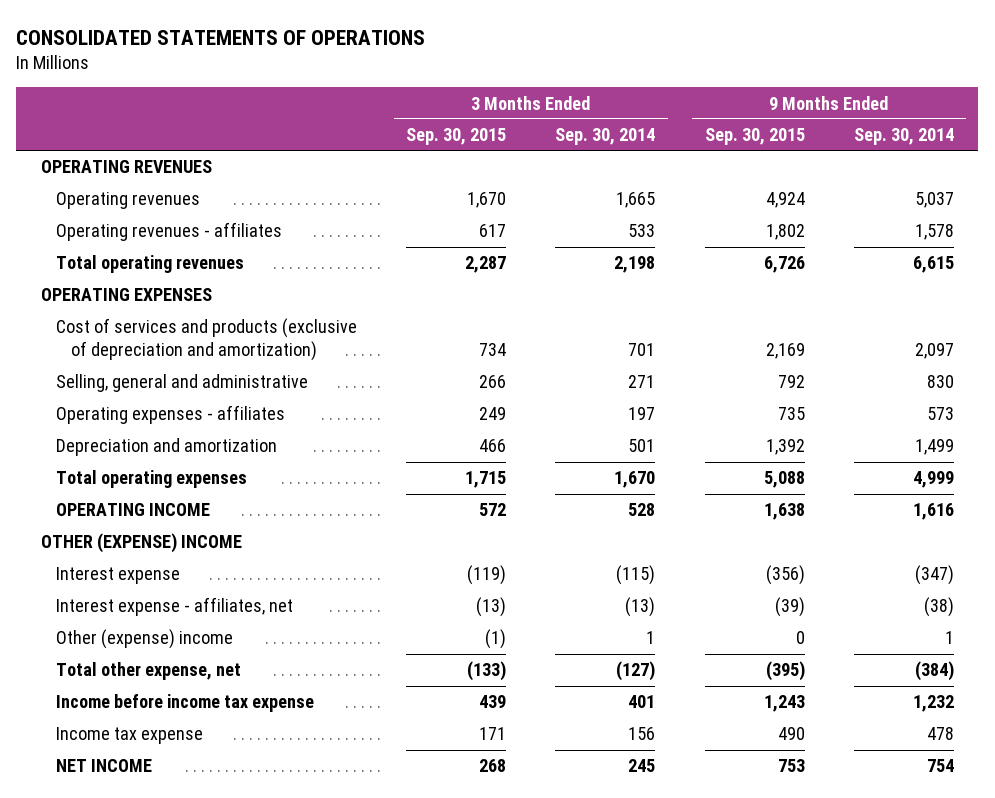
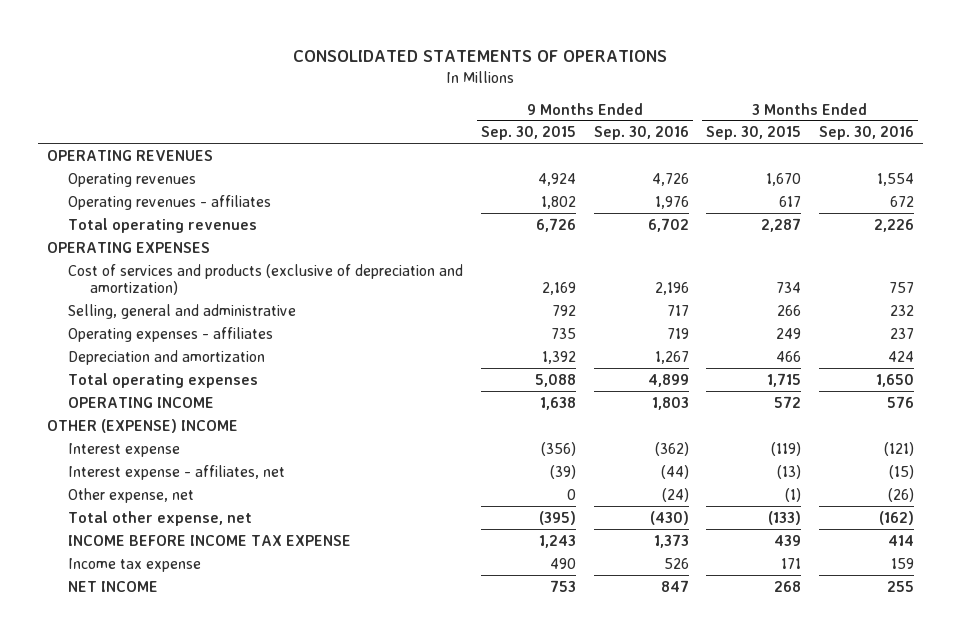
[555,128,656,146] Sep. 30, 2014 -> none
[853,128,954,146] Sep. 30, 2014 -> none
none -> [593,126,689,141] Sep. 30, 2016
none -> [818,126,914,141] Sep. 30, 2016
[55,629,233,650] Other (expense) income -> [68,487,195,503] Other expense, net
[55,694,314,713] Income before income tax expense -> [68,534,352,546] INCOME BEFORE INCOME TAX EXPENSE

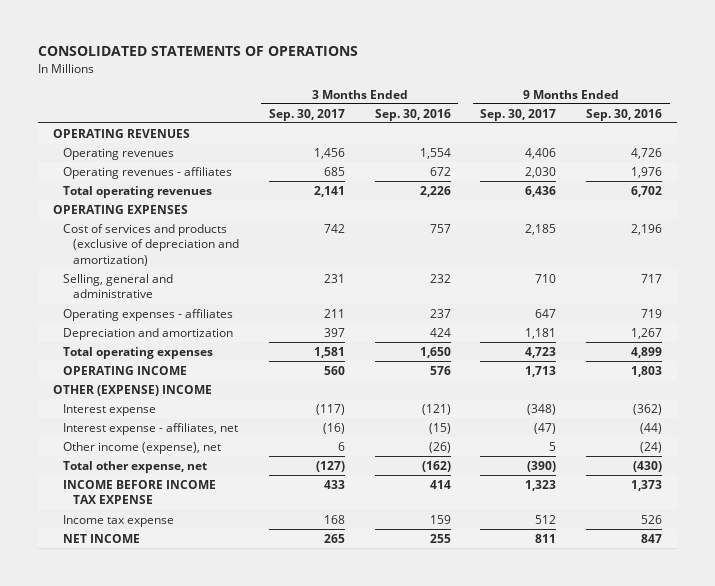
[481,126,577,141] Sep. 30, 2015 -> none
[706,126,802,141] Sep. 30, 2015 -> none
none -> [268,108,345,121] Sep. 30, 2017
none -> [480,108,557,121] Sep. 30, 2017
[68,487,195,503] Other expense, net -> [62,441,221,454] Other income (expense), net

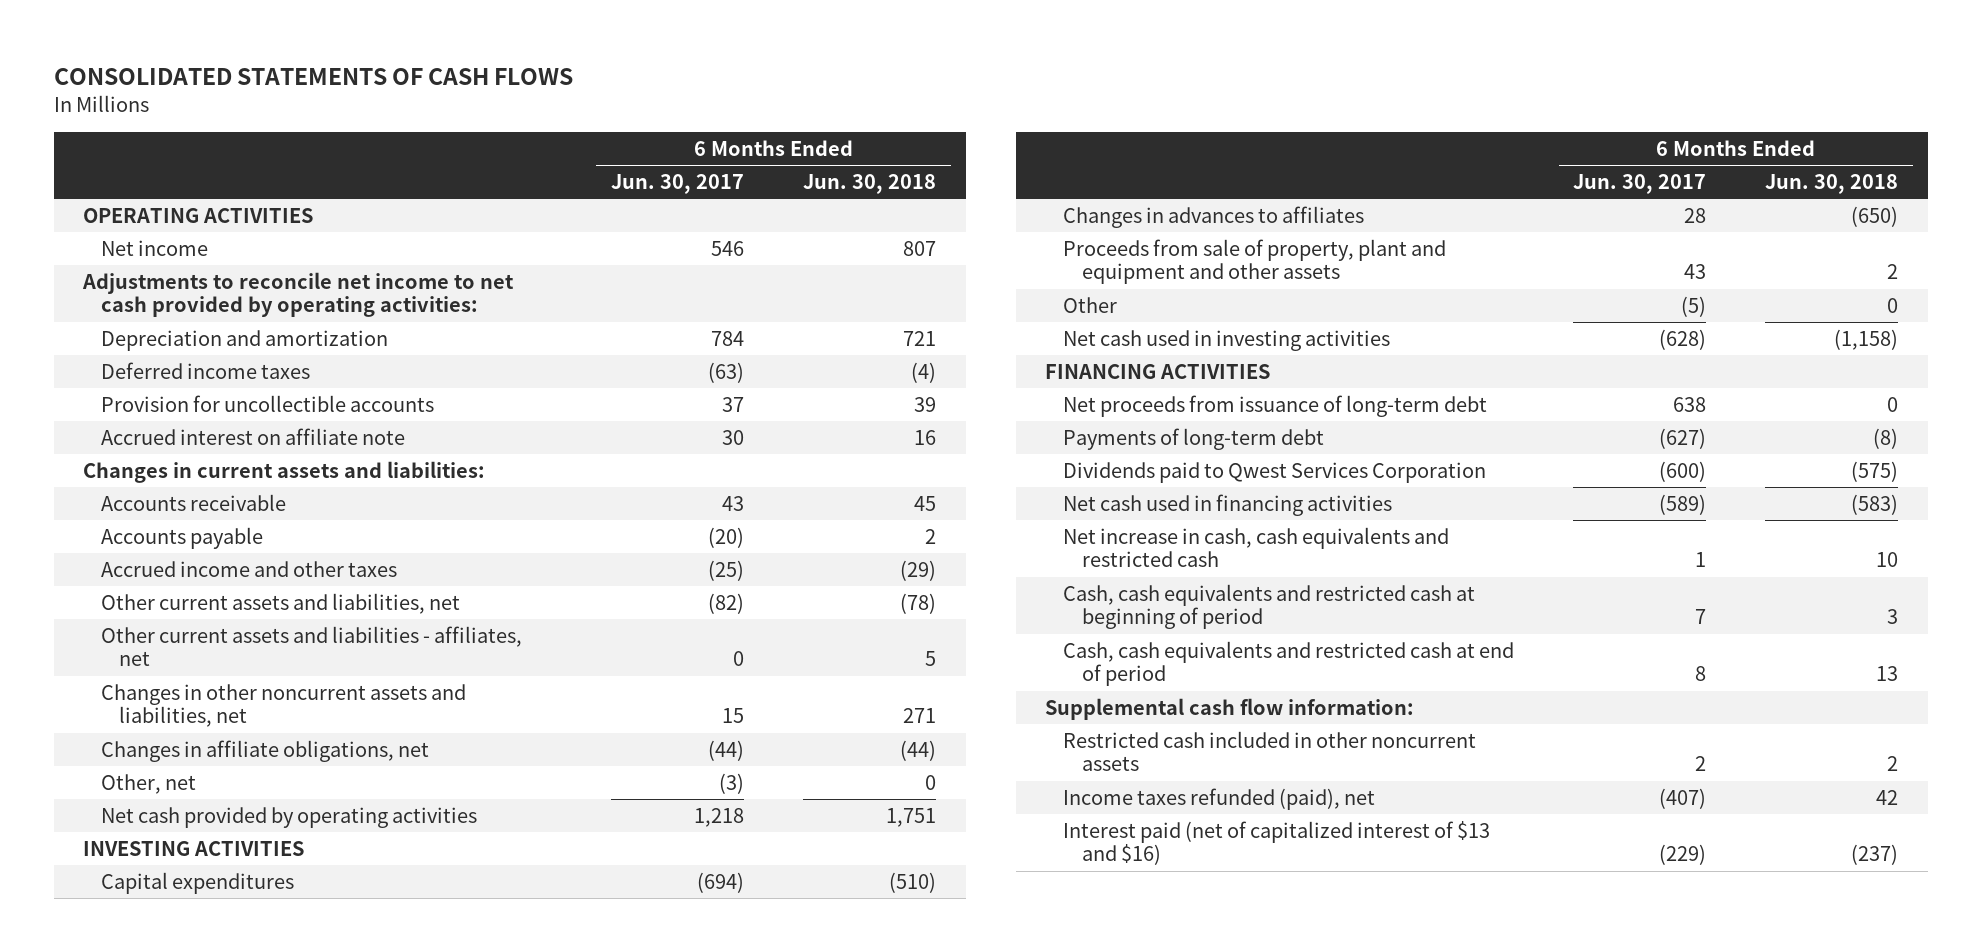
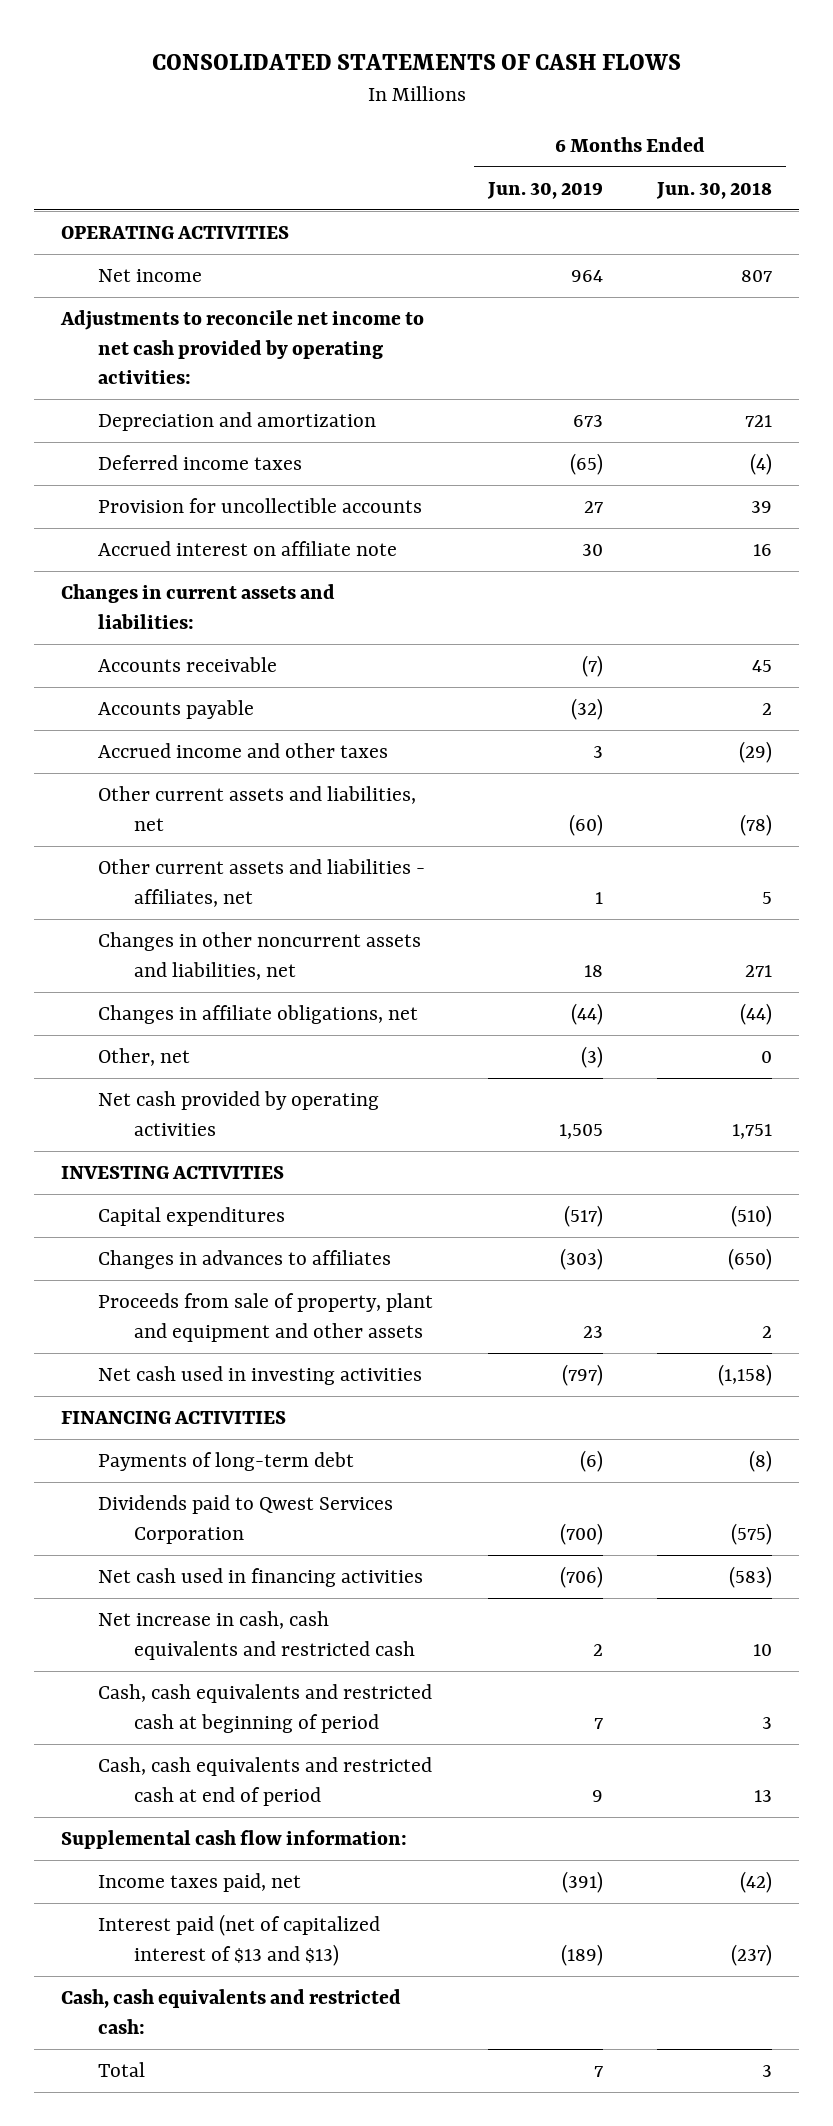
[611,174,745,195] Jun. 30, 2017 -> none
none -> [486,181,603,199] Jun. 30, 2019
[1063,296,1118,313] Other -> none
[1063,394,1488,417] Net proceeds from issuance of long-term debt -> none
[1063,730,1477,772] Restricted cash included in other noncurrent assets -> none
[1063,787,1376,810] Income taxes refunded (paid), net -> [97,1873,301,1893] Income taxes paid, net
[1876,789,1899,805] 42 -> [740,1871,773,1894] (42)
[1063,820,1491,866] Interest paid (net of capitalized interest of $13 and $16) -> [97,1914,380,1966] Interest paid (net of capitalized interest of $13 and $13)
none -> [61,1989,402,2034] Cash, cash equivalents and restricted cash:
none -> [97,2062,145,2078] Total

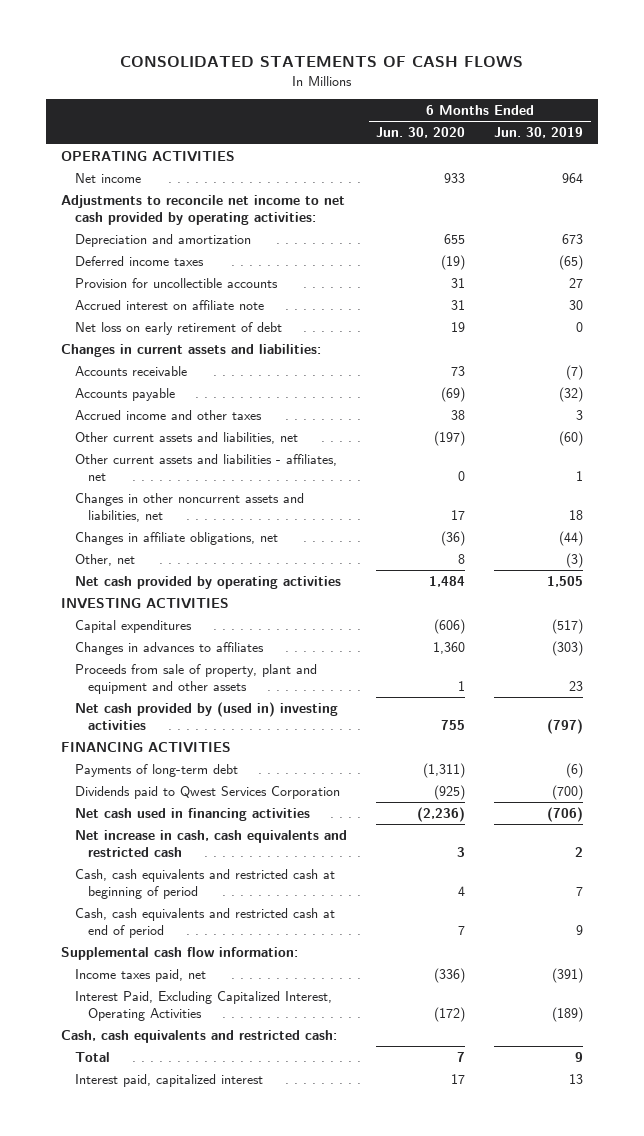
[656,181,773,199] Jun. 30, 2018 -> none
none -> [375,127,465,139] Jun. 30, 2020
none -> [74,321,282,335] Net loss on early retirement of debt
[97,1366,422,1386] Net cash used in investing activities -> [74,701,338,730] Net cash provided by (used in) investing activities
[97,1914,380,1966] Interest paid (net of capitalized interest of $13 and $13) -> [74,990,332,1021] Interest Paid, Excluding Capitalized Interest, Operating Activities
[593,2066,603,2078] 7 -> [575,1051,584,1062] 9
none -> [74,1073,263,1087] Interest paid, capitalized interest

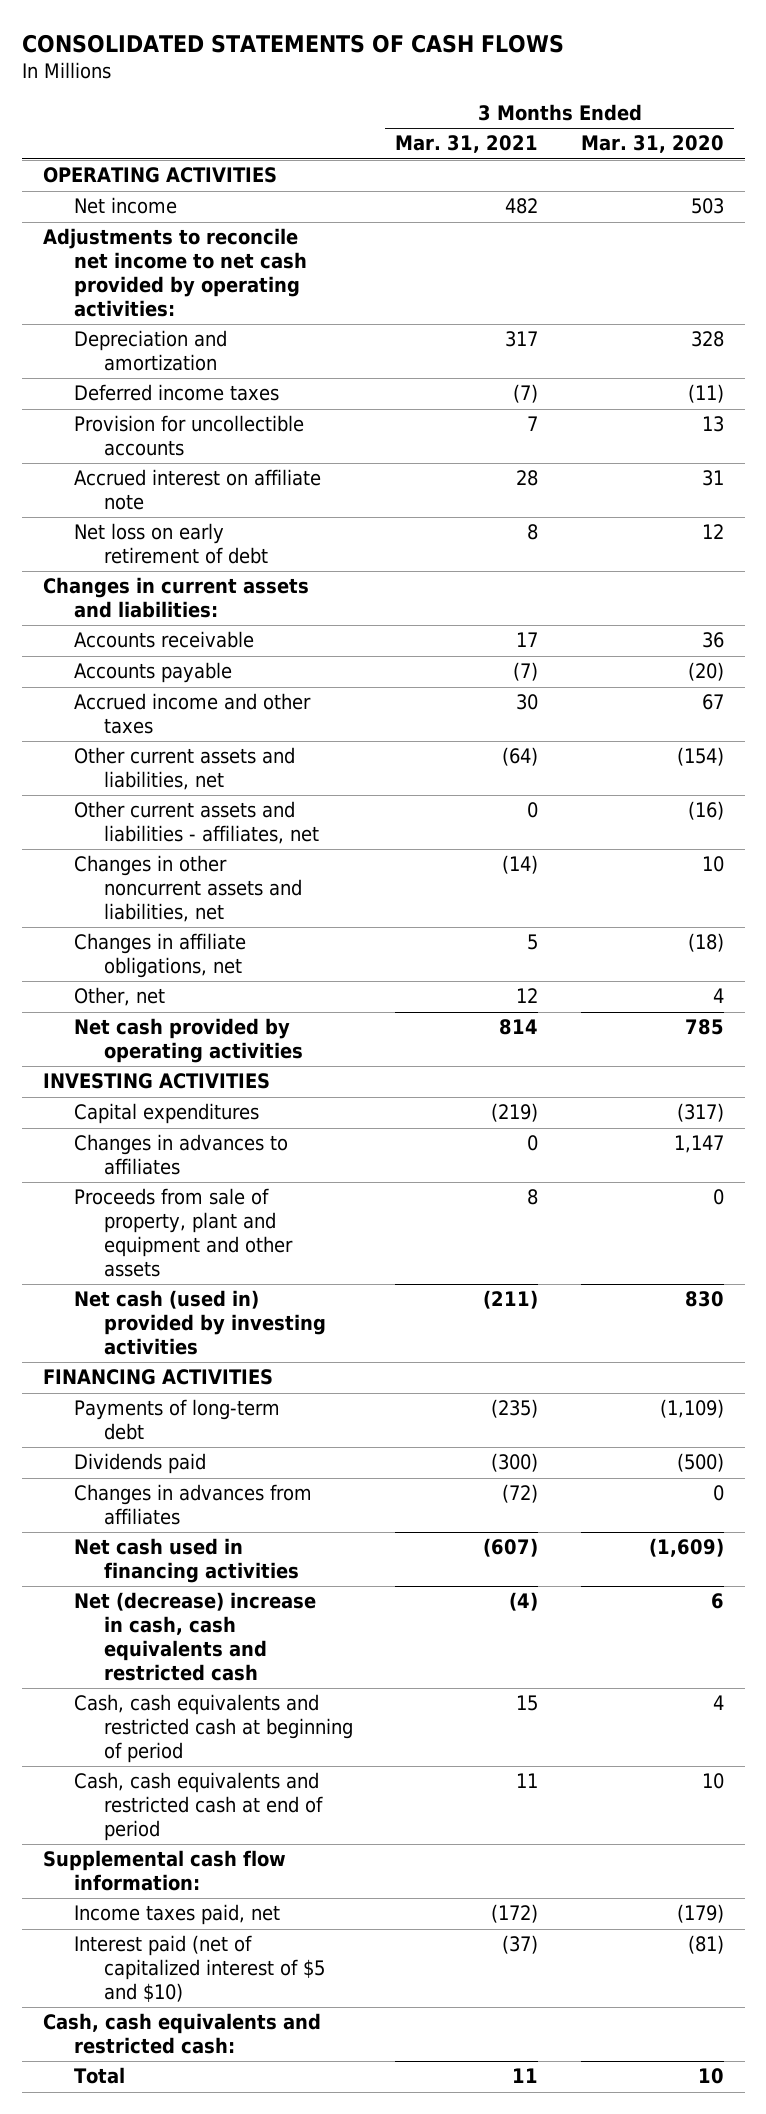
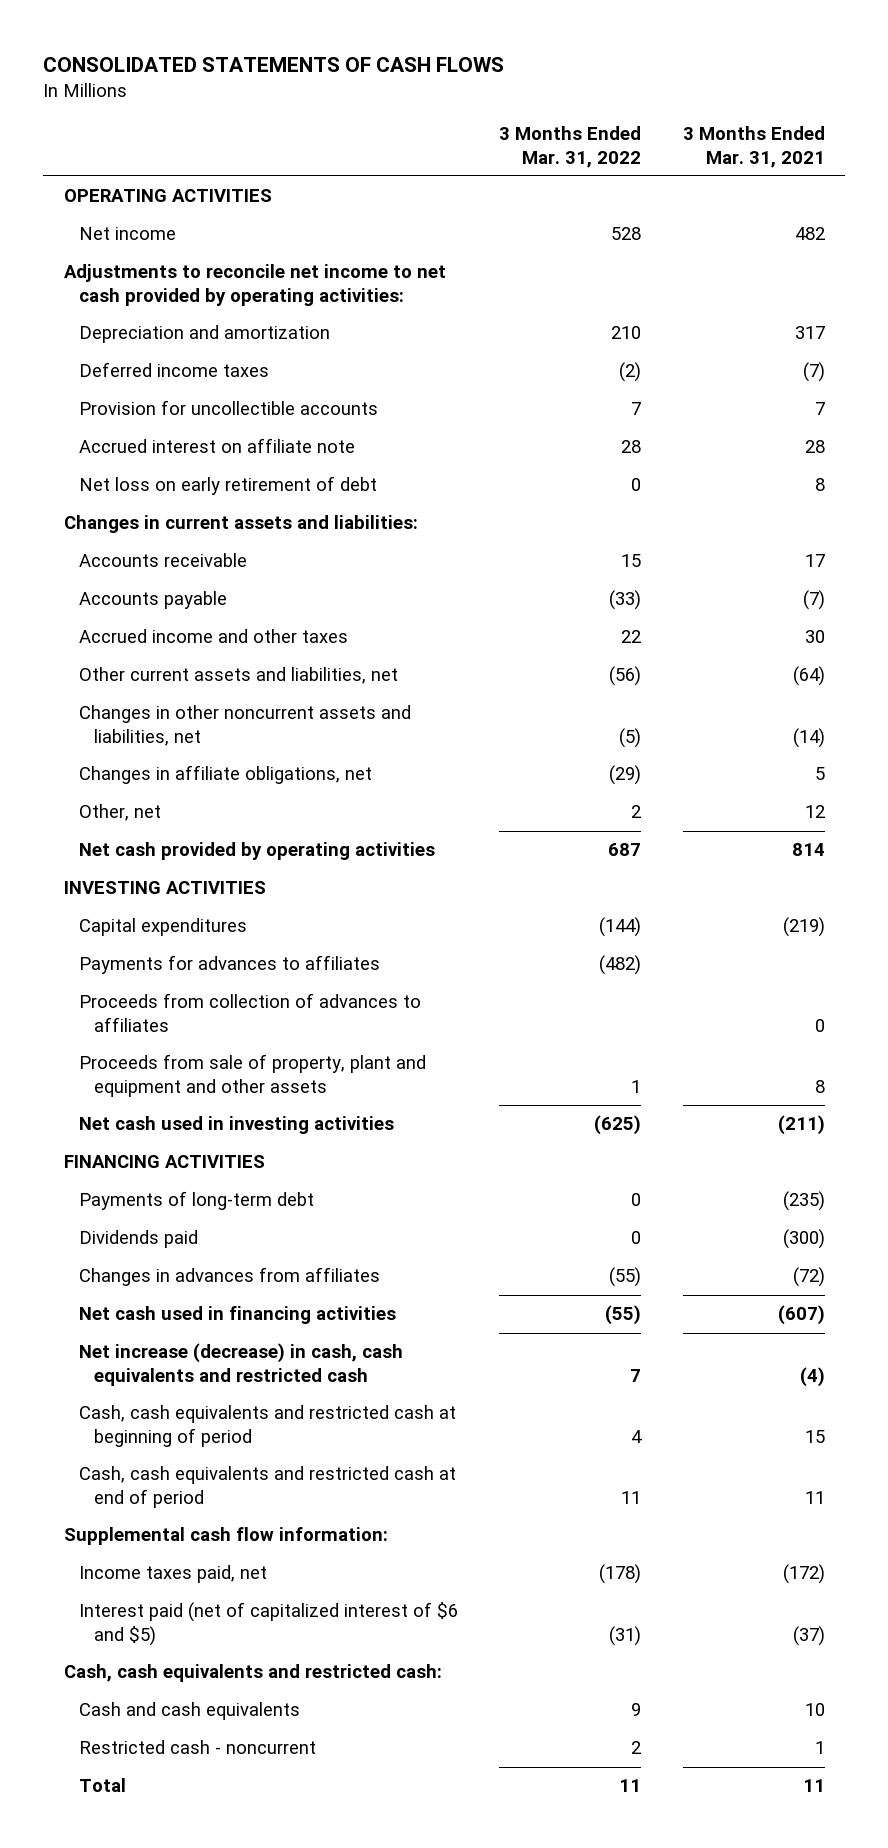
[580,135,724,154] Mar. 31, 2020 -> none
none -> [499,126,642,168] 3 Months Ended Mar. 31, 2022
[73,801,320,845] Other current assets and liabilities - affiliates, net -> none
none -> [78,955,380,975] Payments for advances to affiliates
[73,1134,288,1176] Changes in advances to affiliates -> [78,993,421,1032] Proceeds from collection of advances to affiliates
[73,1290,327,1355] Net cash (used in) provided by investing activities -> [78,1116,394,1135] Net cash used in investing activities
[73,1592,316,1681] Net (decrease) increase in cash, cash equivalents and restricted cash -> [78,1343,403,1386] Net increase (decrease) in cash, cash equivalents and restricted cash
[73,1935,326,2002] Interest paid (net of capitalized interest of $5 and $10) -> [78,1602,458,1646] Interest paid (net of capitalized interest of $6 and $5)
none -> [78,1702,300,1721] Cash and cash equivalents
none -> [78,1740,316,1755] Restricted cash - noncurrent

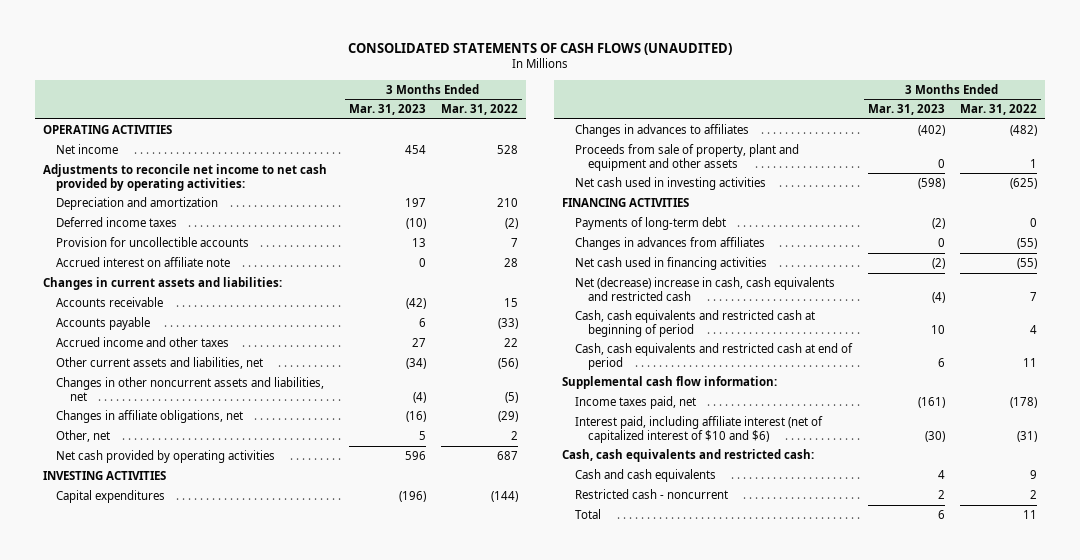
[43,56,505,72] CONSOLIDATED STATEMENTS OF CASH FLOWS -> [348,43,733,56] CONSOLIDATED STATEMENTS OF CASH FLOWS (UNAUDITED)
[682,126,825,168] 3 Months Ended Mar. 31, 2021 -> none
none -> [348,104,426,116] Mar. 31, 2023
[78,476,377,496] Net loss on early retirement of debt -> none
[78,993,421,1032] Proceeds from collection of advances to affiliates -> none
[78,955,380,975] Payments for advances to affiliates -> [575,123,750,137] Changes in advances to affiliates
[78,1230,198,1249] Dividends paid -> none
[78,1343,403,1386] Net increase (decrease) in cash, cash equivalents and restricted cash -> [575,276,836,301] Net (decrease) increase in cash, cash equivalents and restricted cash
[78,1602,458,1646] Interest paid (net of capitalized interest of $6 and $5) -> [575,415,824,443] Interest paid, including affiliate interest (net of capitalized interest of $10 and $6)

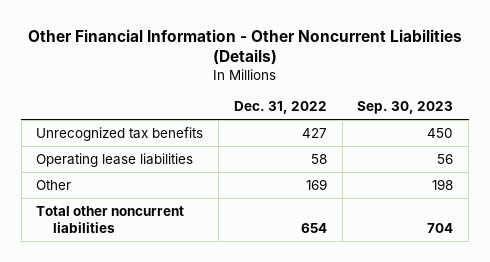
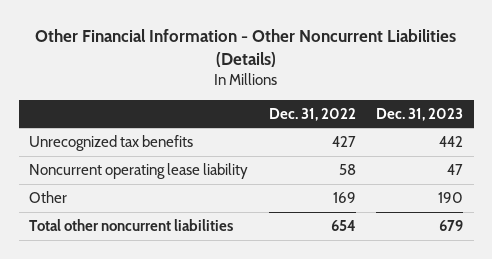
[357,101,454,115] Sep. 30, 2023 -> none
none -> [376,107,464,121] Dec. 31, 2023
[36,152,194,167] Operating lease liabilities -> [28,163,248,180] Noncurrent operating lease liability

